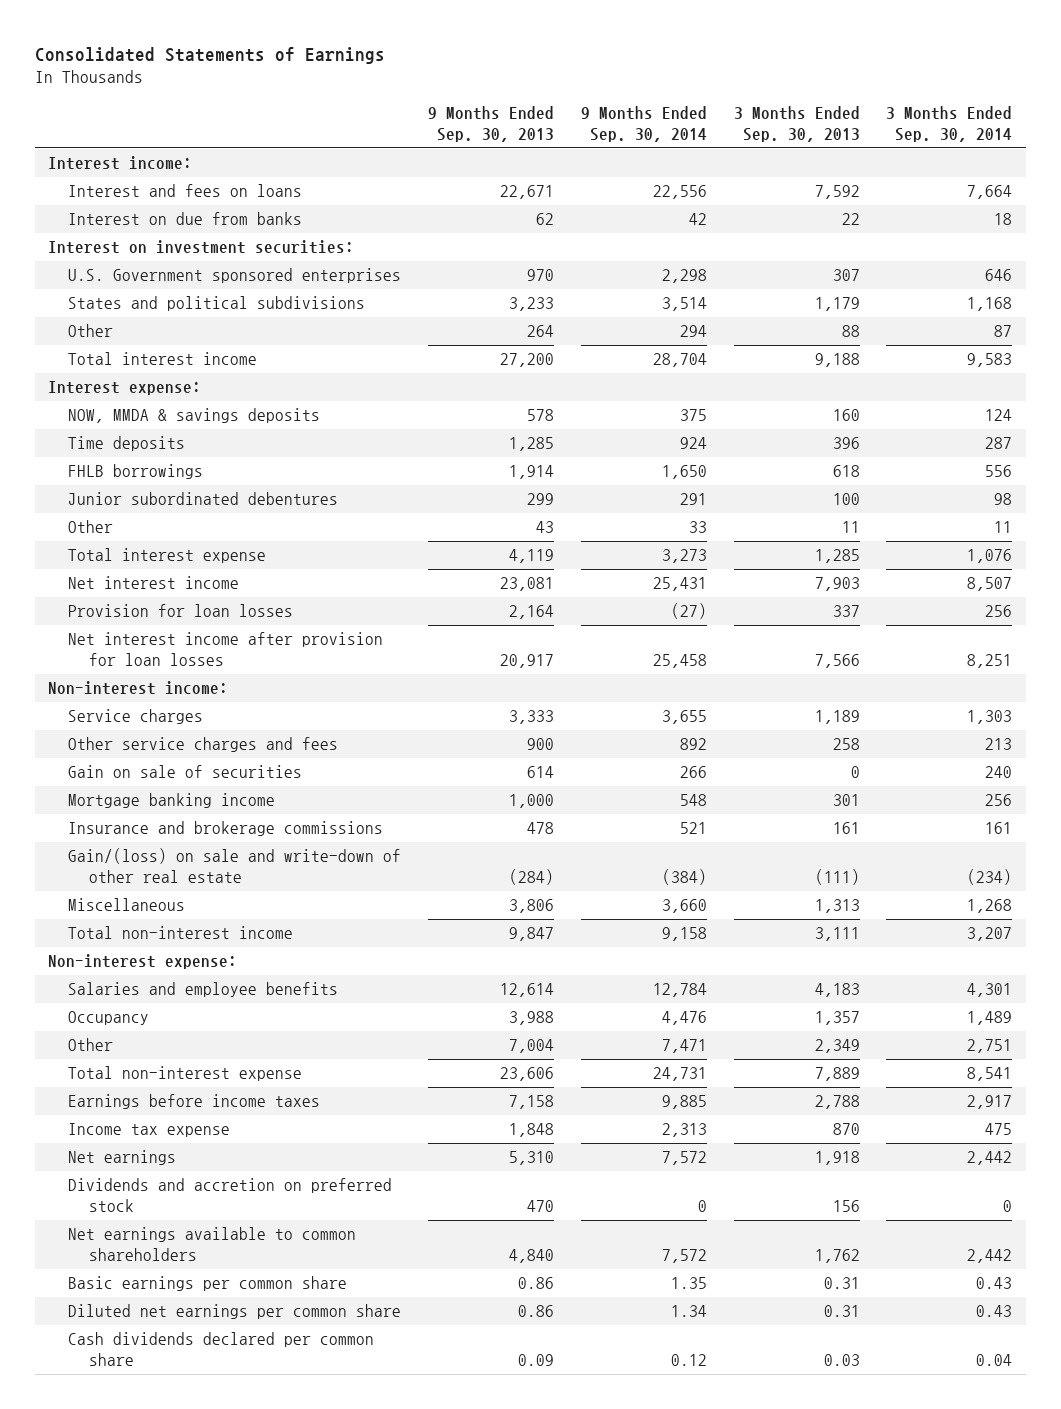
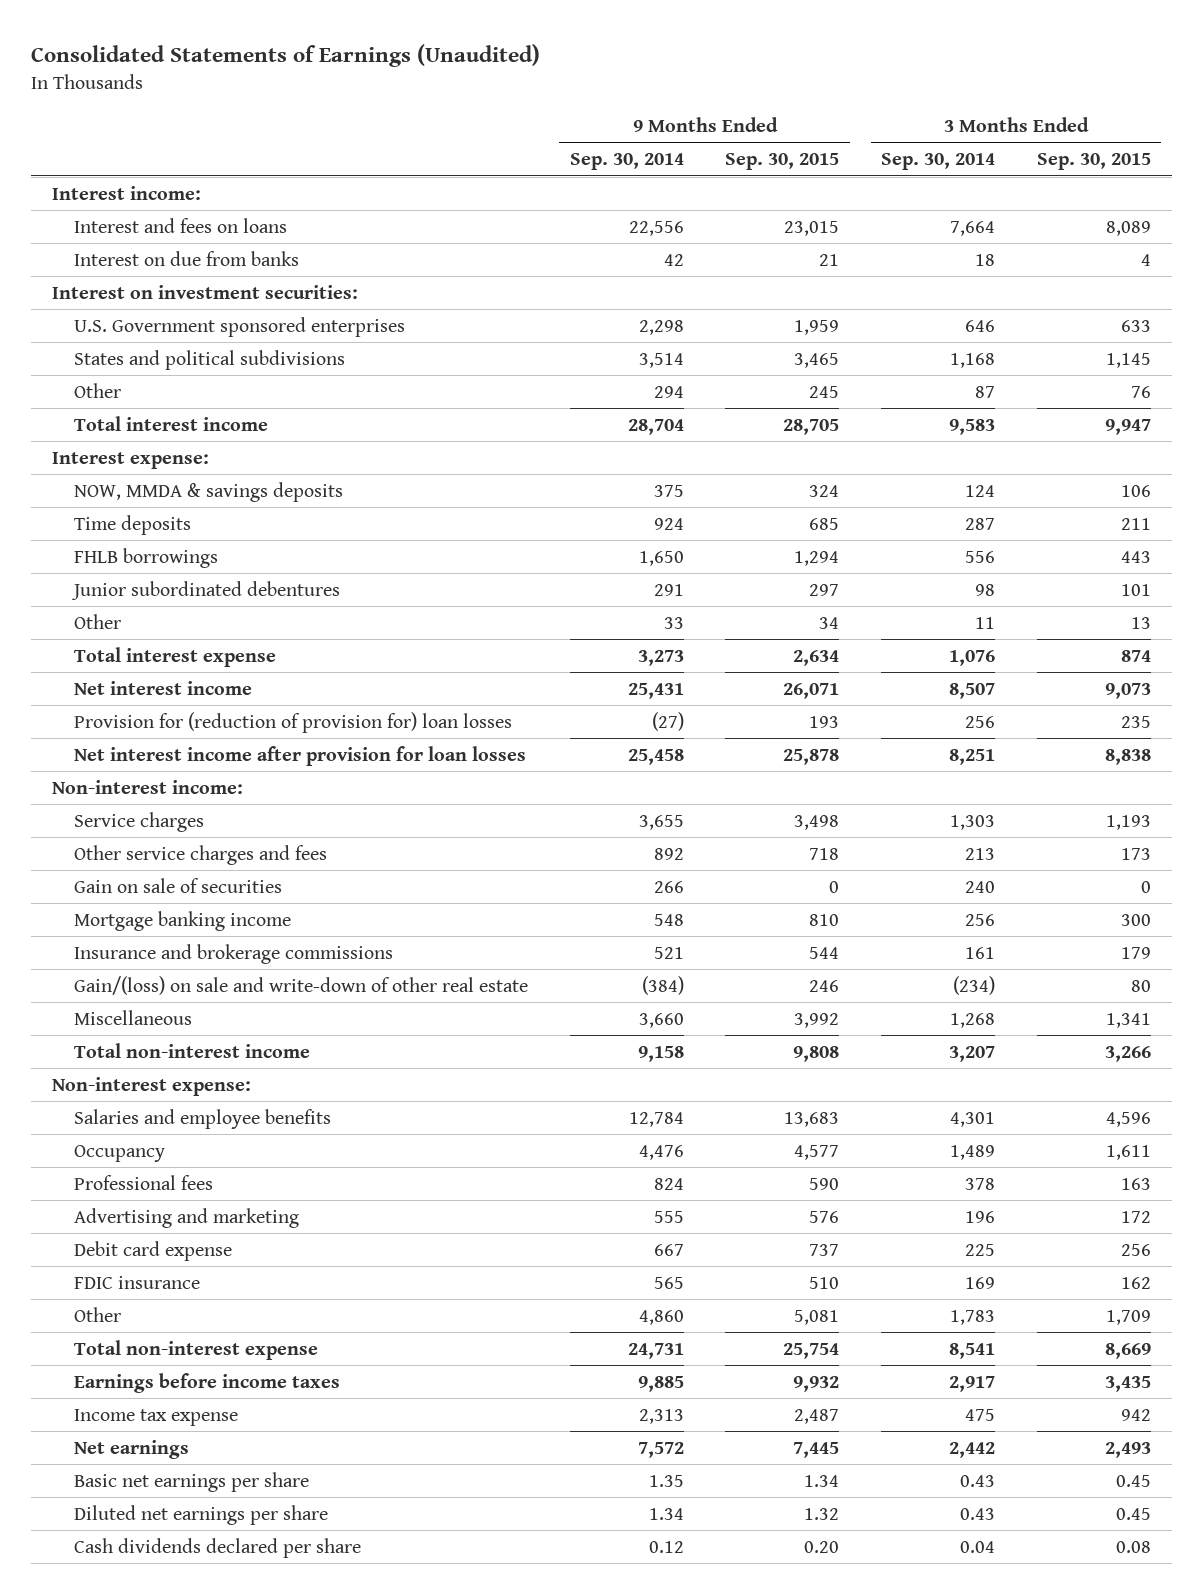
[34,47,385,65] Consolidated Statements of Earnings -> [31,44,541,68] Consolidated Statements of Earnings (Unaudited)
[428,105,555,143] 9 Months Ended Sep. 30, 2013 -> none
[733,105,860,143] 3 Months Ended Sep. 30, 2013 -> none
none -> [725,152,840,170] Sep. 30, 2015
none -> [1036,152,1151,170] Sep. 30, 2015
[68,604,294,618] Provision for loan losses -> [73,711,512,733] Provision for (reduction of provision for) loan losses
none -> [73,1174,213,1190] Professional fees
none -> [73,1207,299,1228] Advertising and marketing
none -> [73,1240,232,1261] Debit card expense
none -> [73,1275,200,1289] FDIC insurance
[661,1039,707,1054] 7,471 -> [638,1309,684,1325] 4,860
[967,1039,1013,1054] 2,751 -> [950,1309,996,1325] 1,783
[68,1178,393,1213] Dividends and accretion on preferred stock -> none
[68,1227,357,1262] Net earnings available to common shareholders -> none
[68,1276,348,1292] Basic earnings per common share -> [73,1471,309,1492] Basic net earnings per share
[68,1304,402,1320] Diluted net earnings per common share -> [73,1504,328,1525] Diluted net earnings per share
[68,1332,375,1367] Cash dividends declared per common share -> [73,1537,361,1558] Cash dividends declared per share

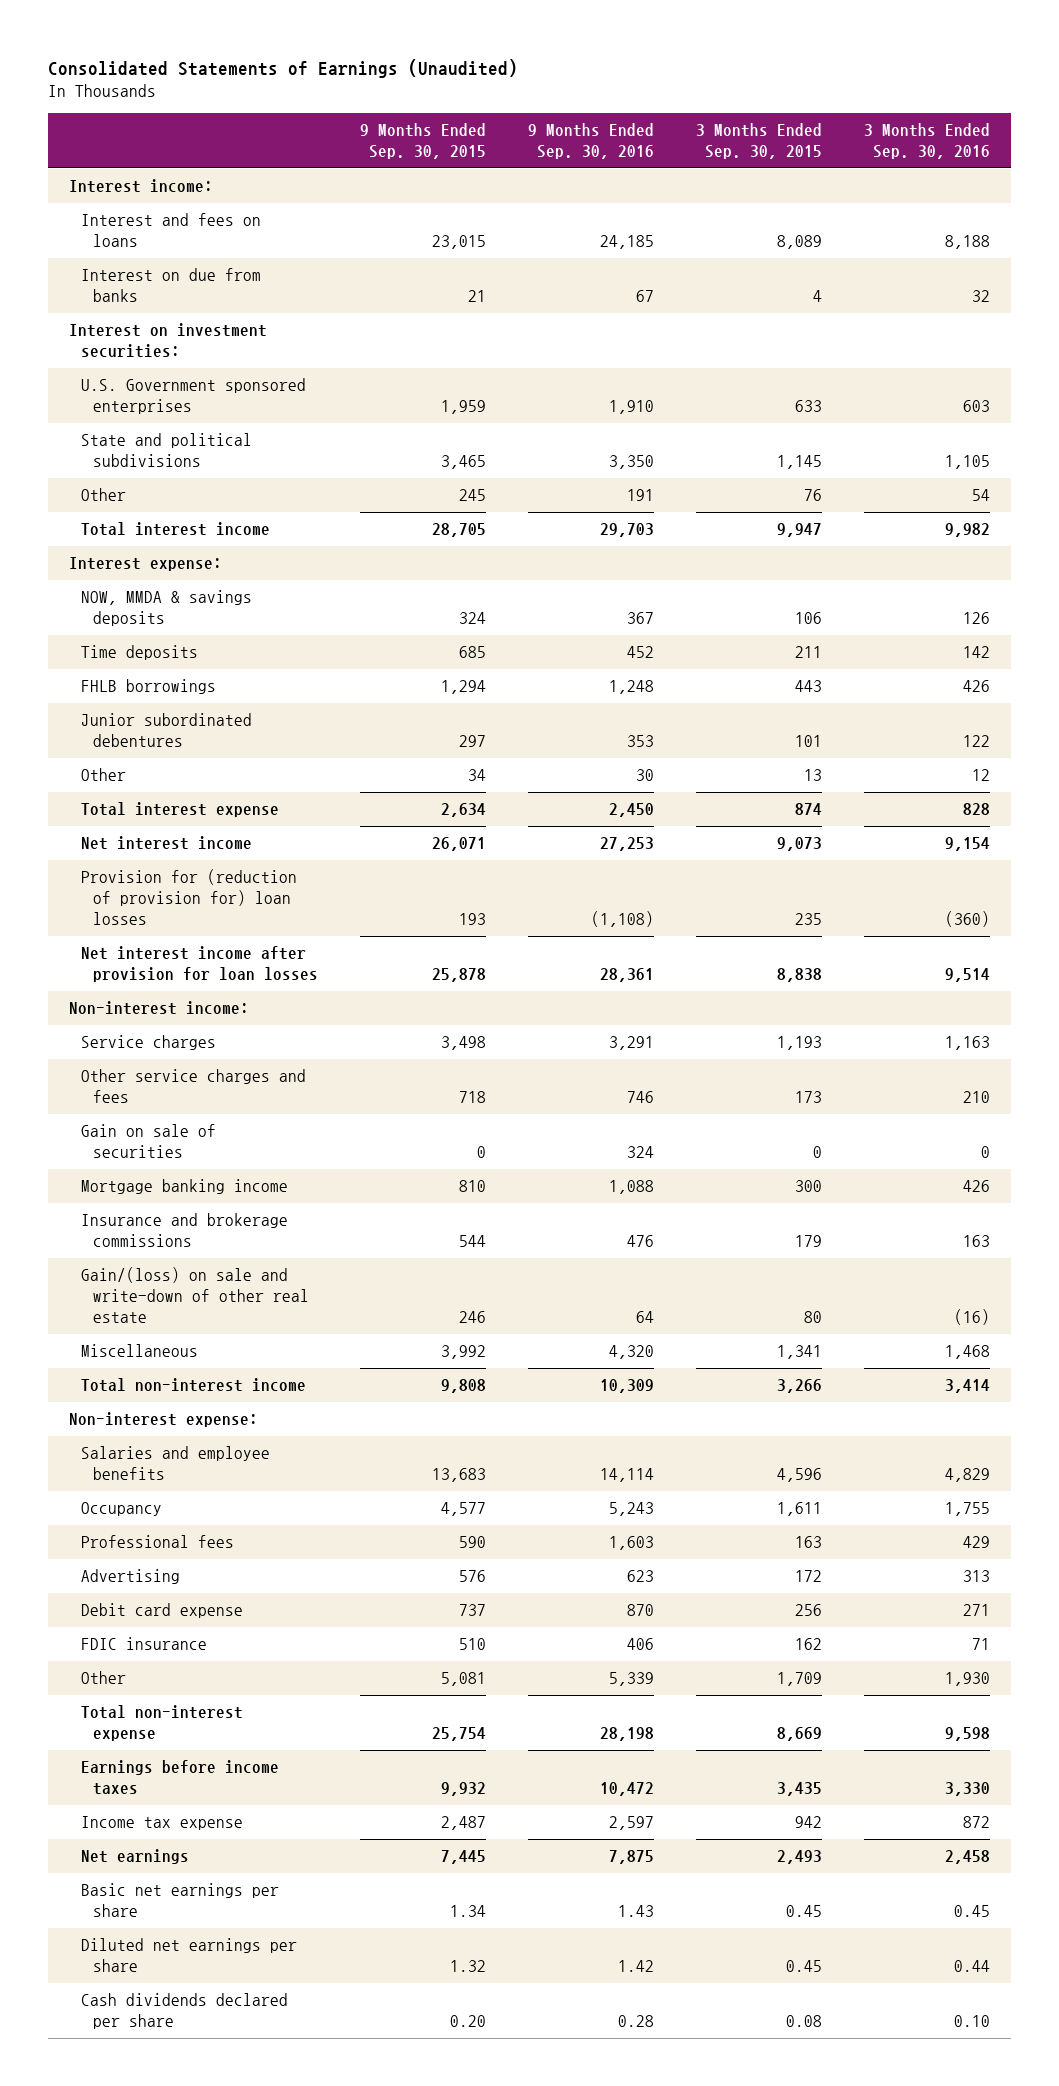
[569,152,684,170] Sep. 30, 2014 -> none
[881,152,996,170] Sep. 30, 2014 -> none
none -> [528,122,655,160] 9 Months Ended Sep. 30, 2016
none -> [864,122,991,160] 3 Months Ended Sep. 30, 2016
[73,349,345,370] States and political subdivisions -> [80,433,252,468] State and political subdivisions
[73,1207,299,1228] Advertising and marketing -> [80,1569,180,1585] Advertising

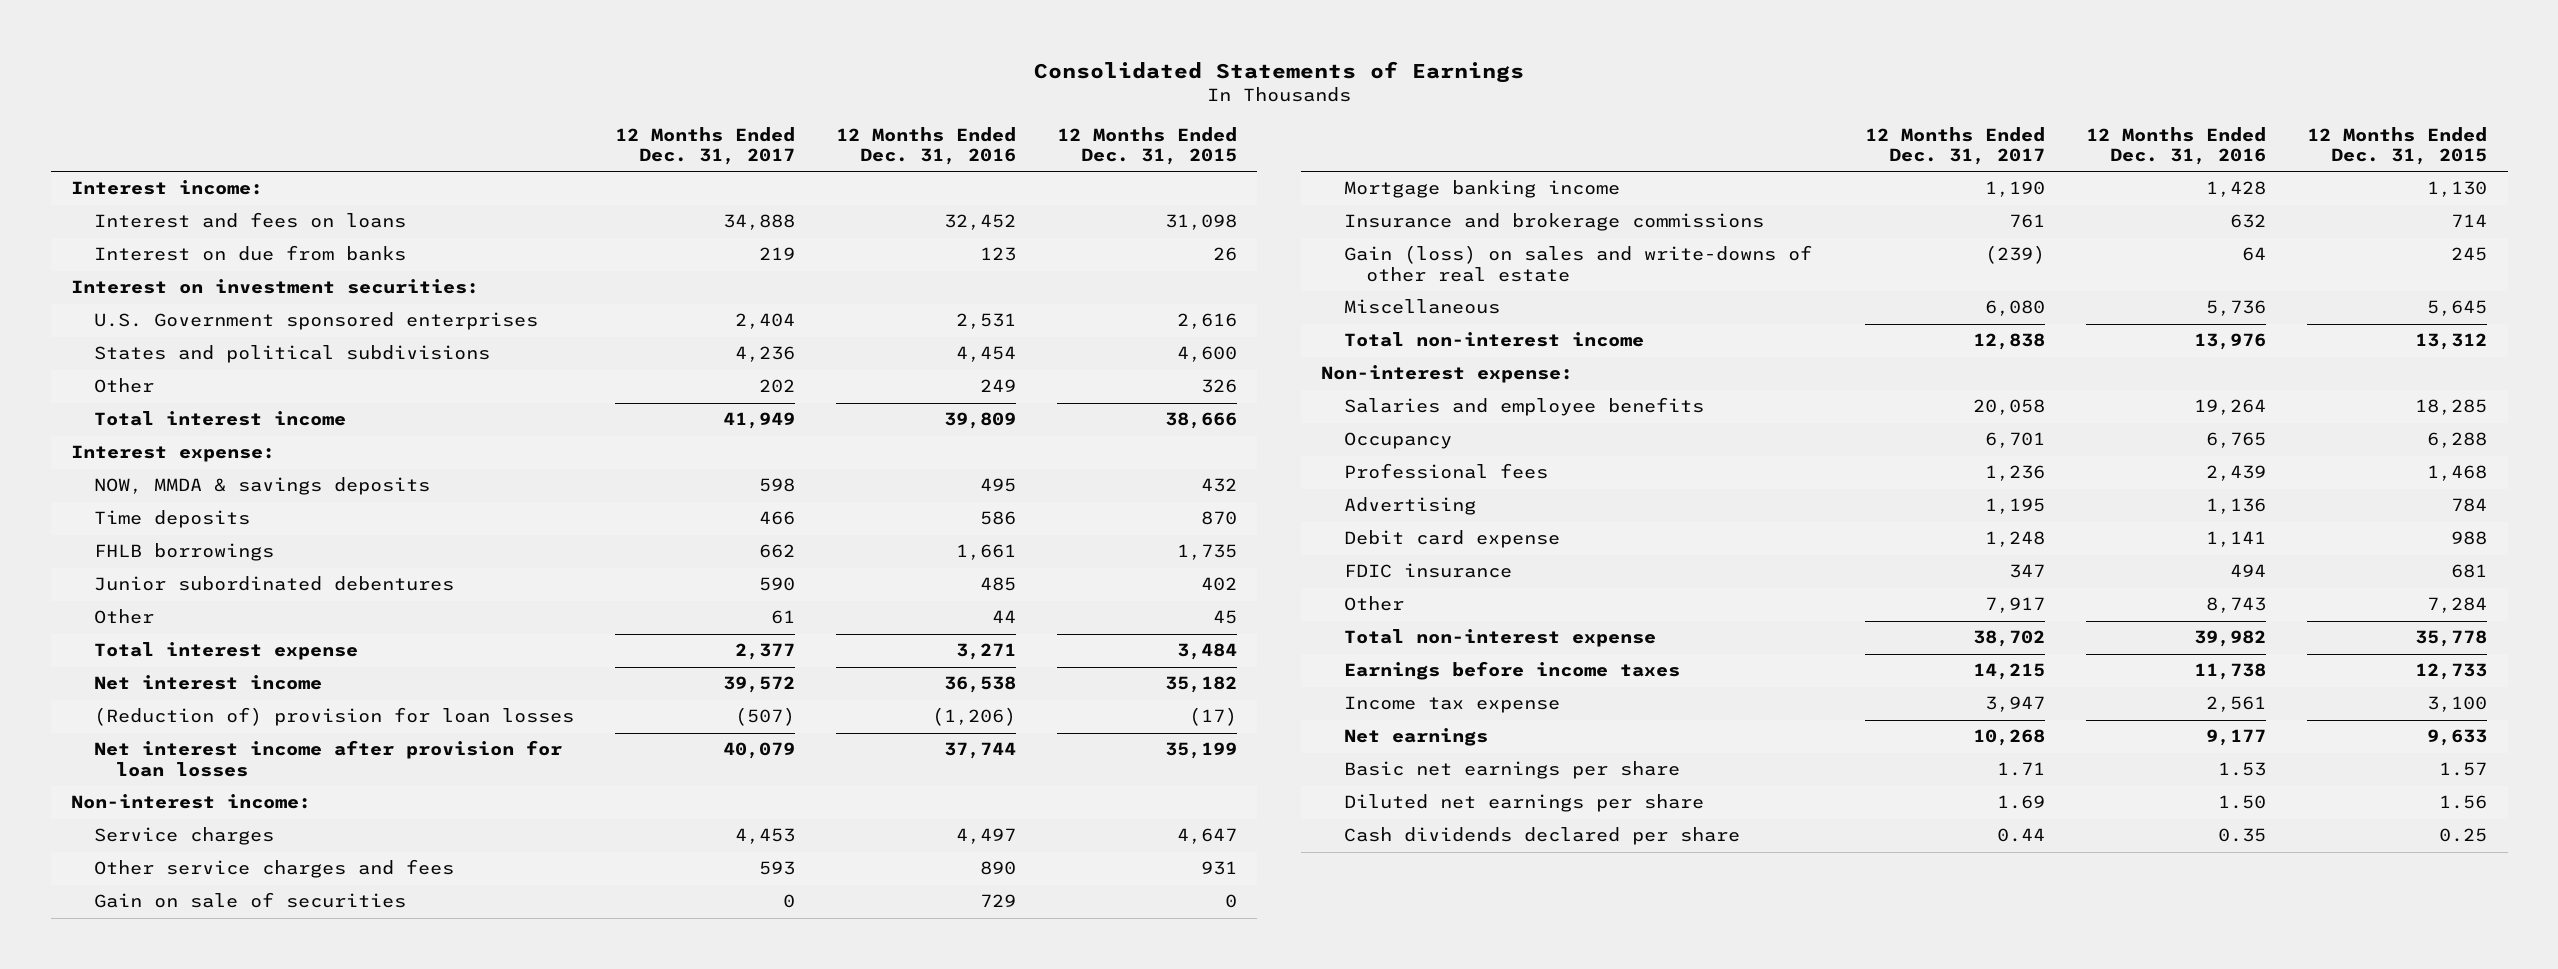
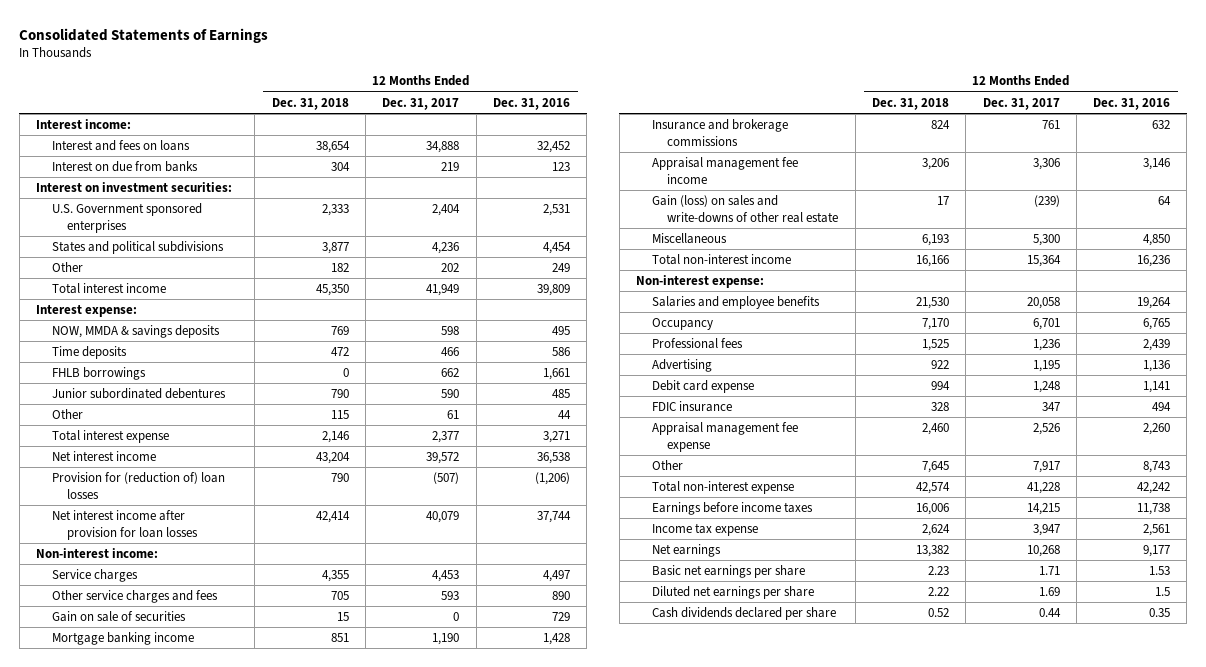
[1056,127,1237,166] 12 Months Ended Dec. 31, 2015 -> none
none -> [271,97,349,110] Dec. 31, 2018
[93,707,574,727] (Reduction of) provision for loan losses -> [51,472,225,499] Provision for (reduction of) loan losses
none -> [651,157,798,184] Appraisal management fee income
[1984,300,2045,317] 6,080 -> [1032,234,1060,247] 5,300
[2205,300,2266,317] 5,736 -> [1143,234,1171,247] 4,850
[1972,333,2045,351] 12,838 -> [1026,255,1061,268] 15,364
[2193,333,2266,351] 13,976 -> [1137,255,1171,268] 16,236
none -> [651,422,798,452] Appraisal management fee expense
[1972,630,2045,648] 38,702 -> [1026,482,1060,495] 41,228
[2193,630,2266,648] 39,982 -> [1137,482,1171,495] 42,242
[2217,795,2266,810] 1.50 -> [1155,587,1171,597] 1.5

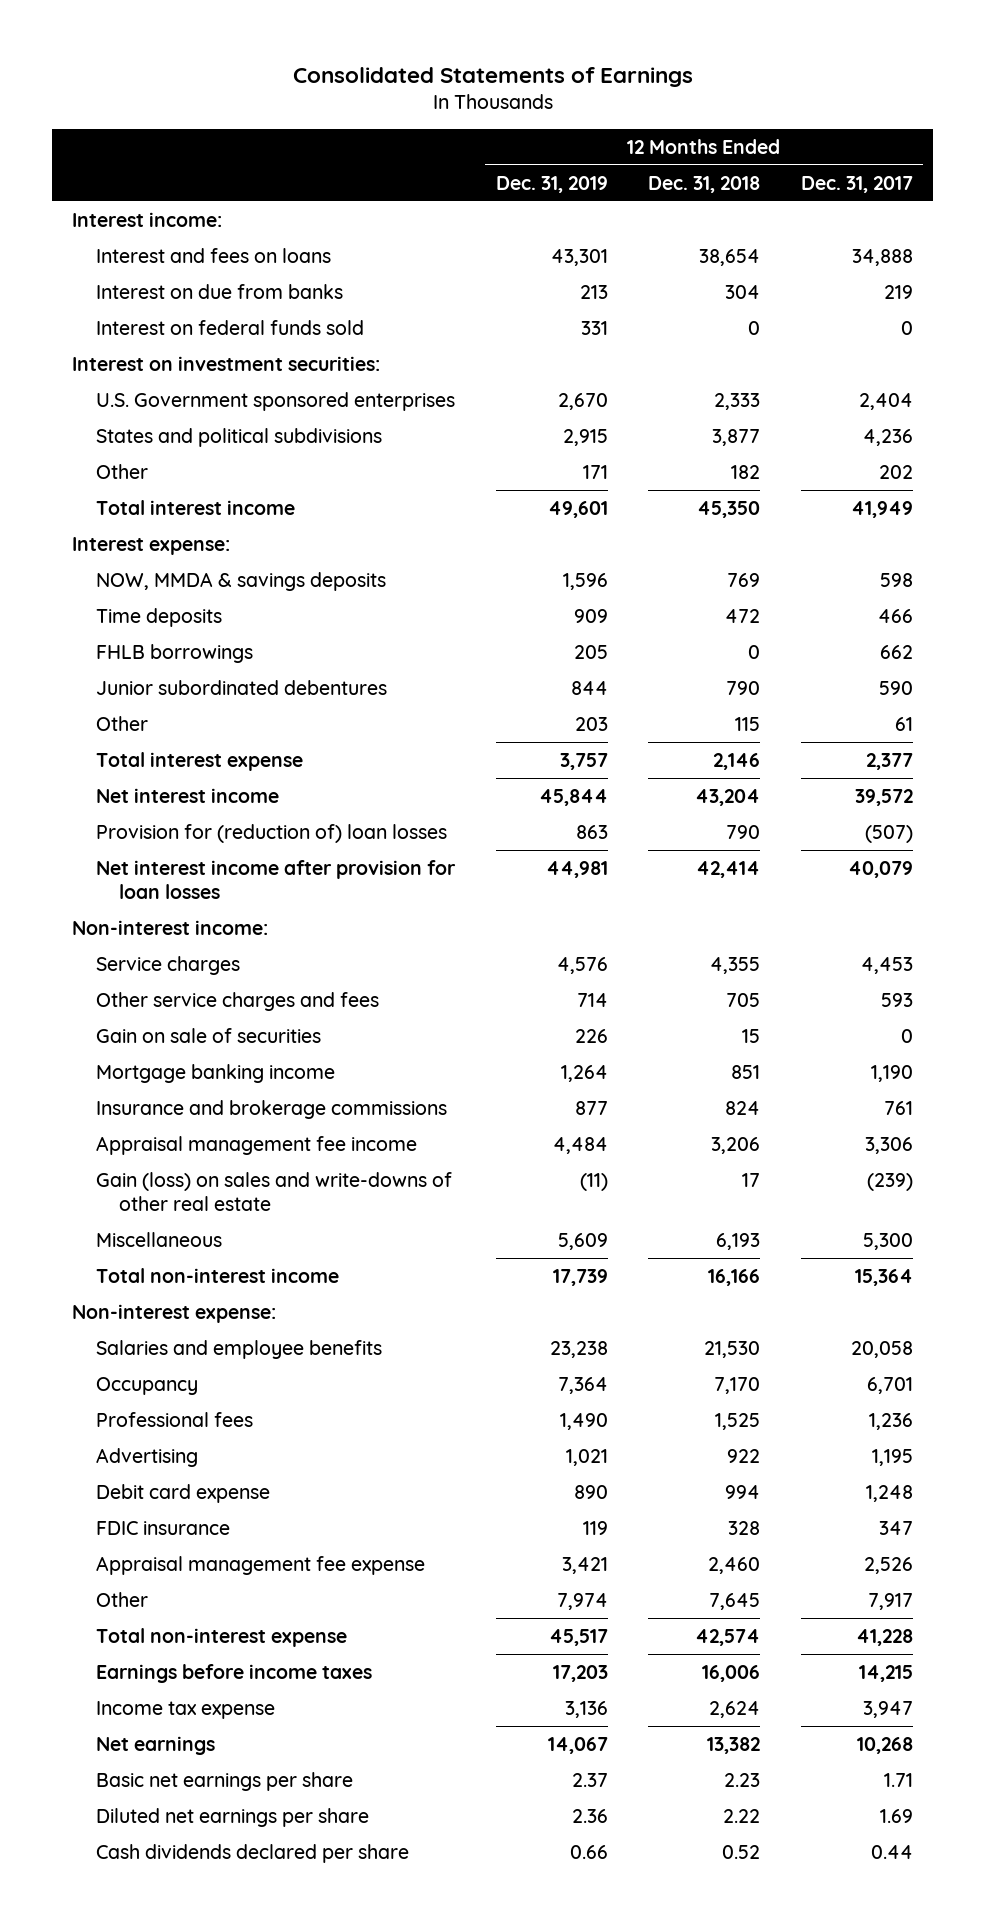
[492,97,570,110] Dec. 31, 2016 -> none
none -> [495,175,608,193] Dec. 31, 2019
none -> [95,319,364,335] Interest on federal funds sold

